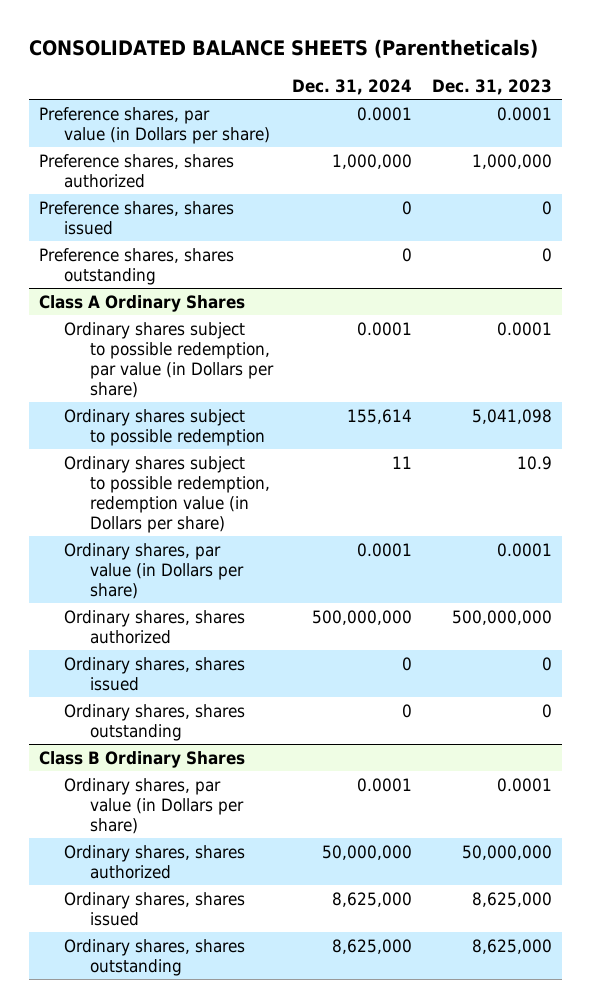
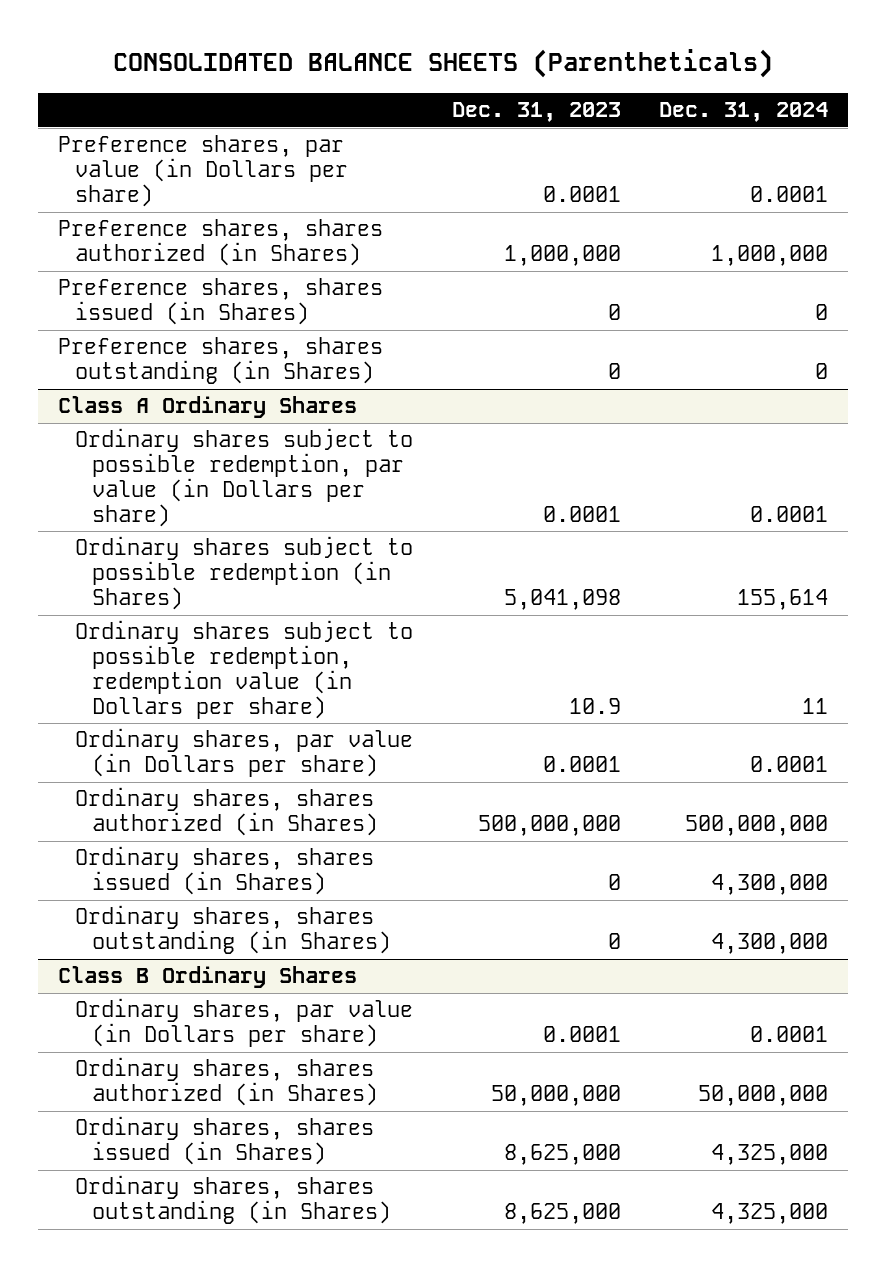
[39,153,235,188] Preference shares, shares authorized -> [57,219,383,267] Preference shares, shares authorized (in Shares)
[39,200,235,235] Preference shares, shares issued -> [57,278,383,326] Preference shares, shares issued (in Shares)
[39,247,235,285] Preference shares, shares outstanding -> [57,337,383,385] Preference shares, shares outstanding (in Shares)
[64,408,265,446] Ordinary shares subject to possible redemption -> [74,536,413,610] Ordinary shares subject to possible redemption (in Shares)
[64,609,246,644] Ordinary shares, shares authorized -> [74,787,378,837] Ordinary shares, shares authorized (in Shares)
[64,656,246,691] Ordinary shares, shares issued -> [74,846,374,896] Ordinary shares, shares issued (in Shares)
[402,656,413,671] 0 -> [711,874,829,896] 4,300,000
[64,703,246,741] Ordinary shares, shares outstanding -> [74,905,391,955] Ordinary shares, shares outstanding (in Shares)
[402,703,413,718] 0 -> [711,933,829,955] 4,300,000
[64,844,246,879] Ordinary shares, shares authorized -> [74,1057,378,1107] Ordinary shares, shares authorized (in Shares)
[64,891,246,926] Ordinary shares, shares issued -> [74,1116,374,1166] Ordinary shares, shares issued (in Shares)
[332,891,413,907] 8,625,000 -> [711,1144,829,1166] 4,325,000
[64,938,246,976] Ordinary shares, shares outstanding -> [74,1175,391,1225] Ordinary shares, shares outstanding (in Shares)
[332,938,413,954] 8,625,000 -> [711,1203,829,1225] 4,325,000

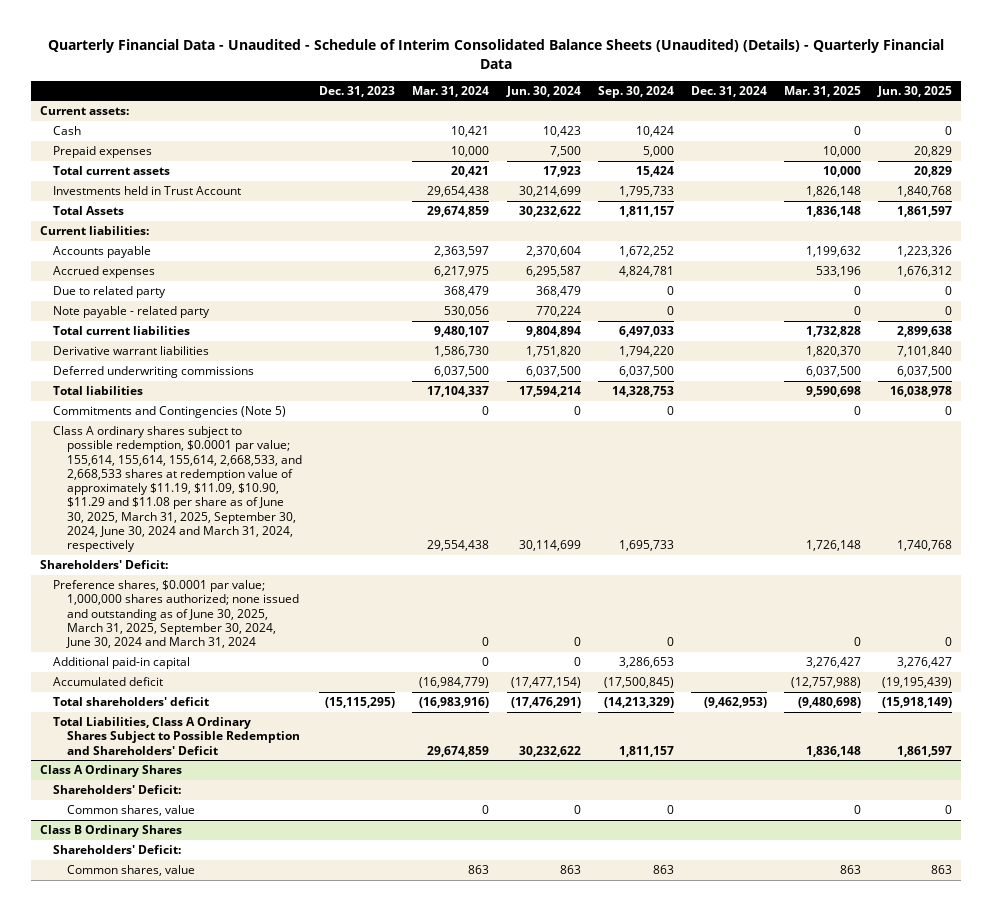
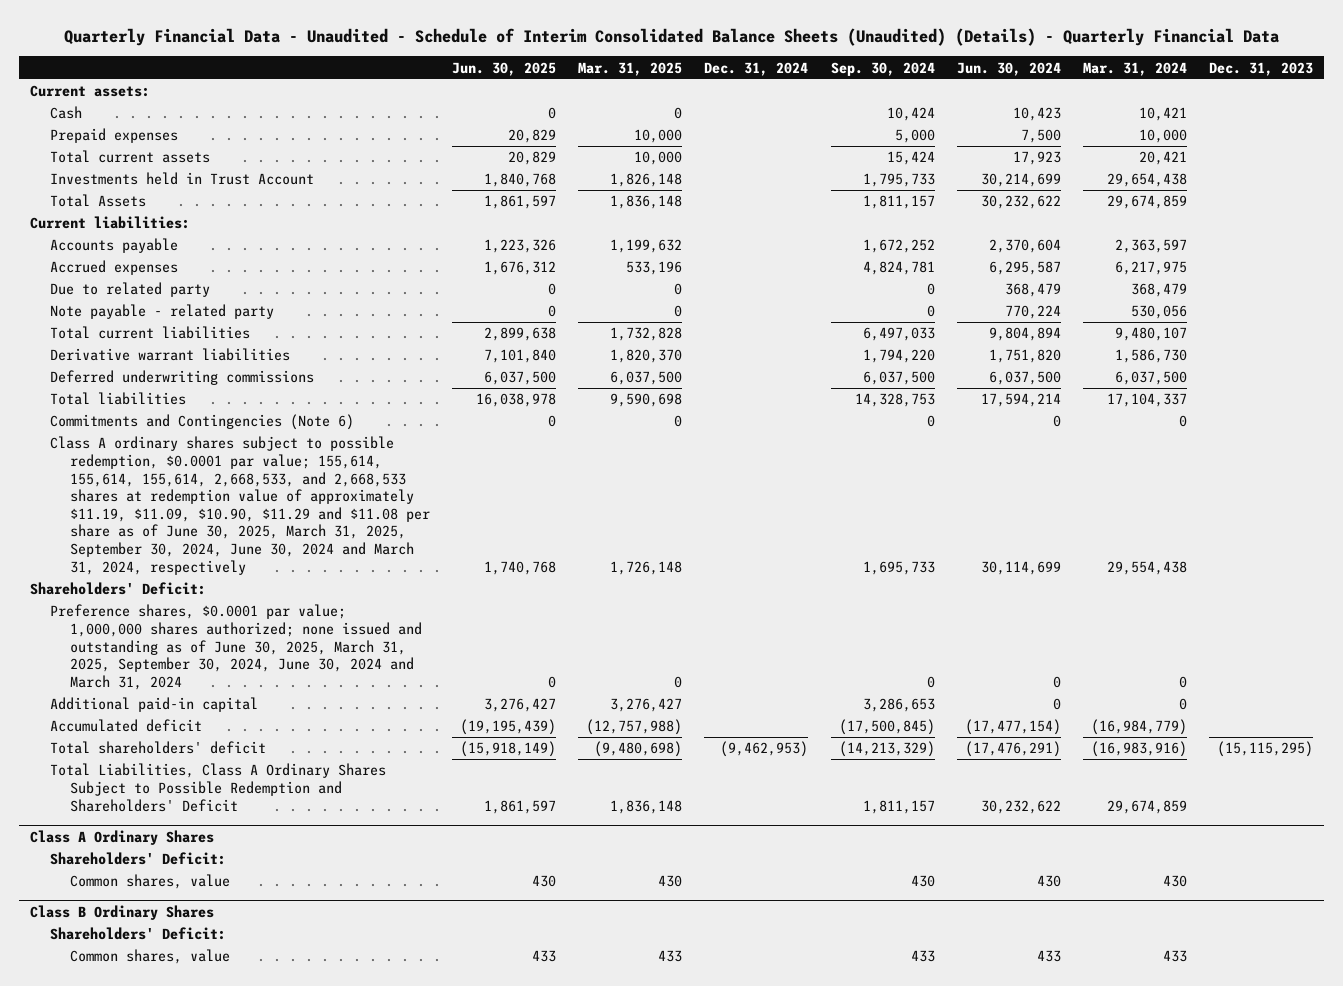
[53,406,287,419] Commitments and Contingencies (Note 5) -> [50,414,355,431] Commitments and Contingencies (Note 6)
[482,805,490,815] 0 -> [1162,875,1187,888] 430
[573,805,581,815] 0 -> [1036,875,1061,888] 430
[666,805,674,815] 0 -> [910,875,935,888] 430
[854,805,862,815] 0 -> [658,875,683,888] 430
[945,805,953,815] 0 -> [531,875,556,888] 430
[468,865,490,875] 863 -> [1162,950,1187,963] 433
[559,865,581,875] 863 -> [1036,950,1061,963] 433
[652,865,674,875] 863 -> [910,950,935,963] 433
[840,865,862,875] 863 -> [658,950,683,963] 433
[931,865,953,875] 863 -> [531,950,556,963] 433

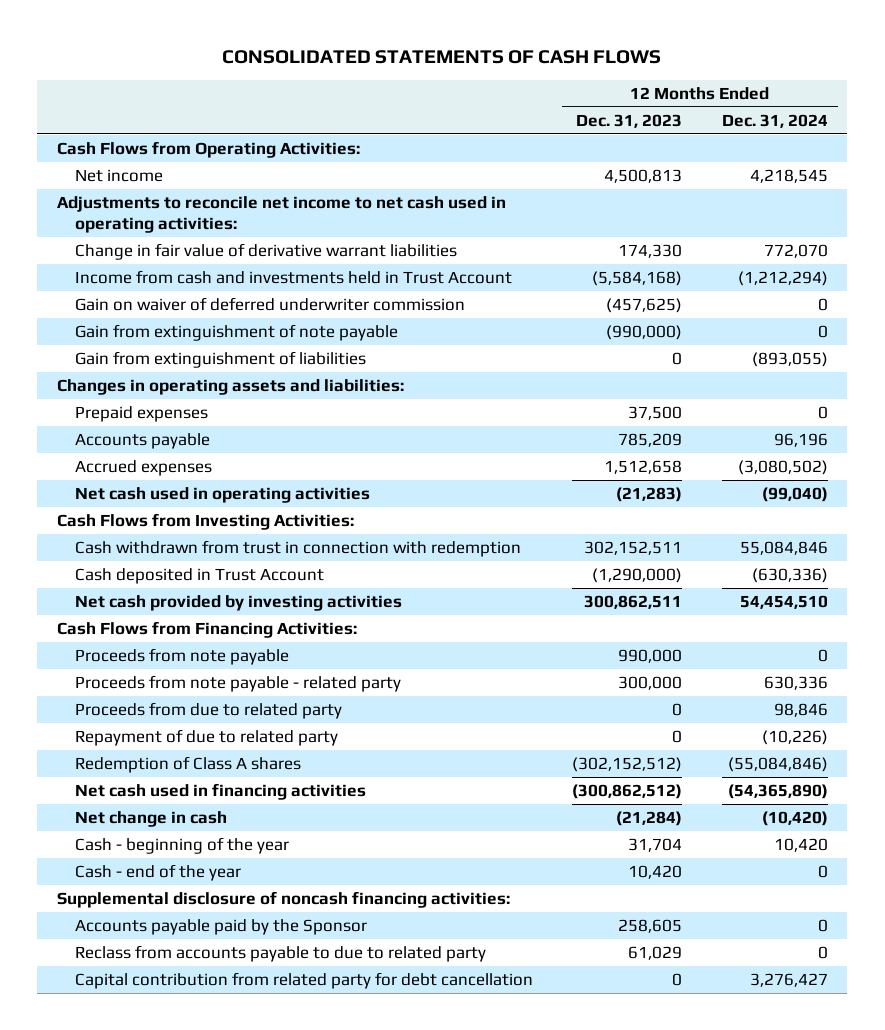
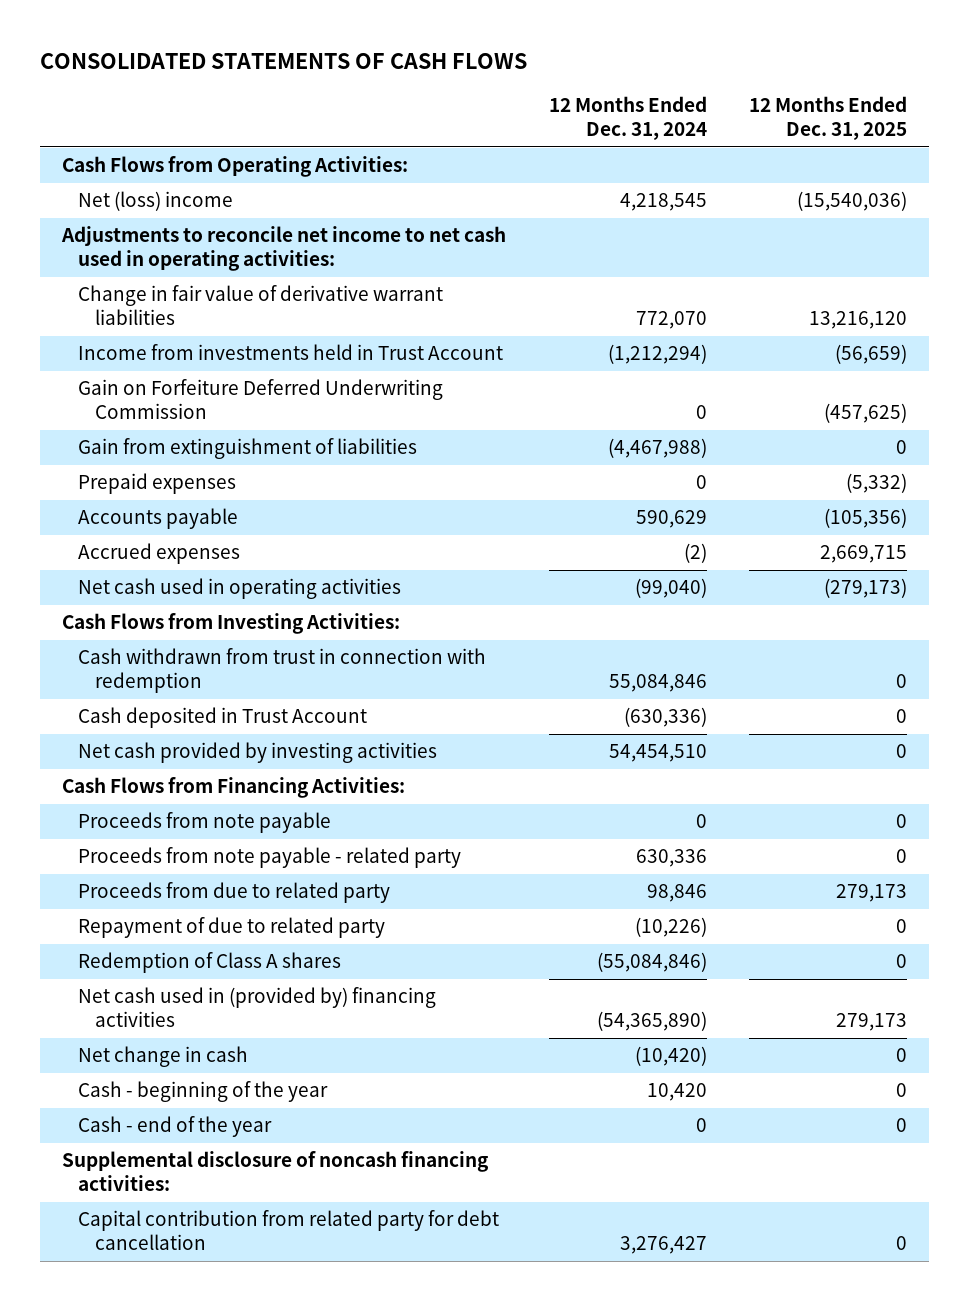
[576,113,683,128] Dec. 31, 2023 -> none
none -> [749,96,908,141] 12 Months Ended Dec. 31, 2025
[74,168,163,182] Net income -> [78,191,234,212] Net (loss) income
[74,296,465,311] Gain on waiver of deferred underwriter commission -> none
[74,350,366,368] Gain from extinguishment of liabilities -> none
[57,378,405,395] Changes in operating assets and liabilities: -> none
[74,269,512,284] Income from cash and investments held in Trust Account -> [78,344,504,361] Income from investments held in Trust Account
none -> [78,379,444,420] Gain on Forfeiture Deferred Underwriting Commission
[74,323,398,341] Gain from extinguishment of note payable -> [78,438,418,460] Gain from extinguishment of liabilities
[817,324,828,338] 0 -> [607,438,707,459] (4,467,988)
[773,432,828,447] 96,196 -> [635,510,707,529] 590,629
[737,459,828,475] (3,080,502) -> [683,543,707,564] (2)
[74,782,366,800] Net cash used in financing activities -> [78,987,437,1028] Net cash used in (provided by) financing activities
[74,918,367,935] Accounts payable paid by the Sponsor -> none
[74,944,486,962] Reclass from accounts payable to due to related party -> none

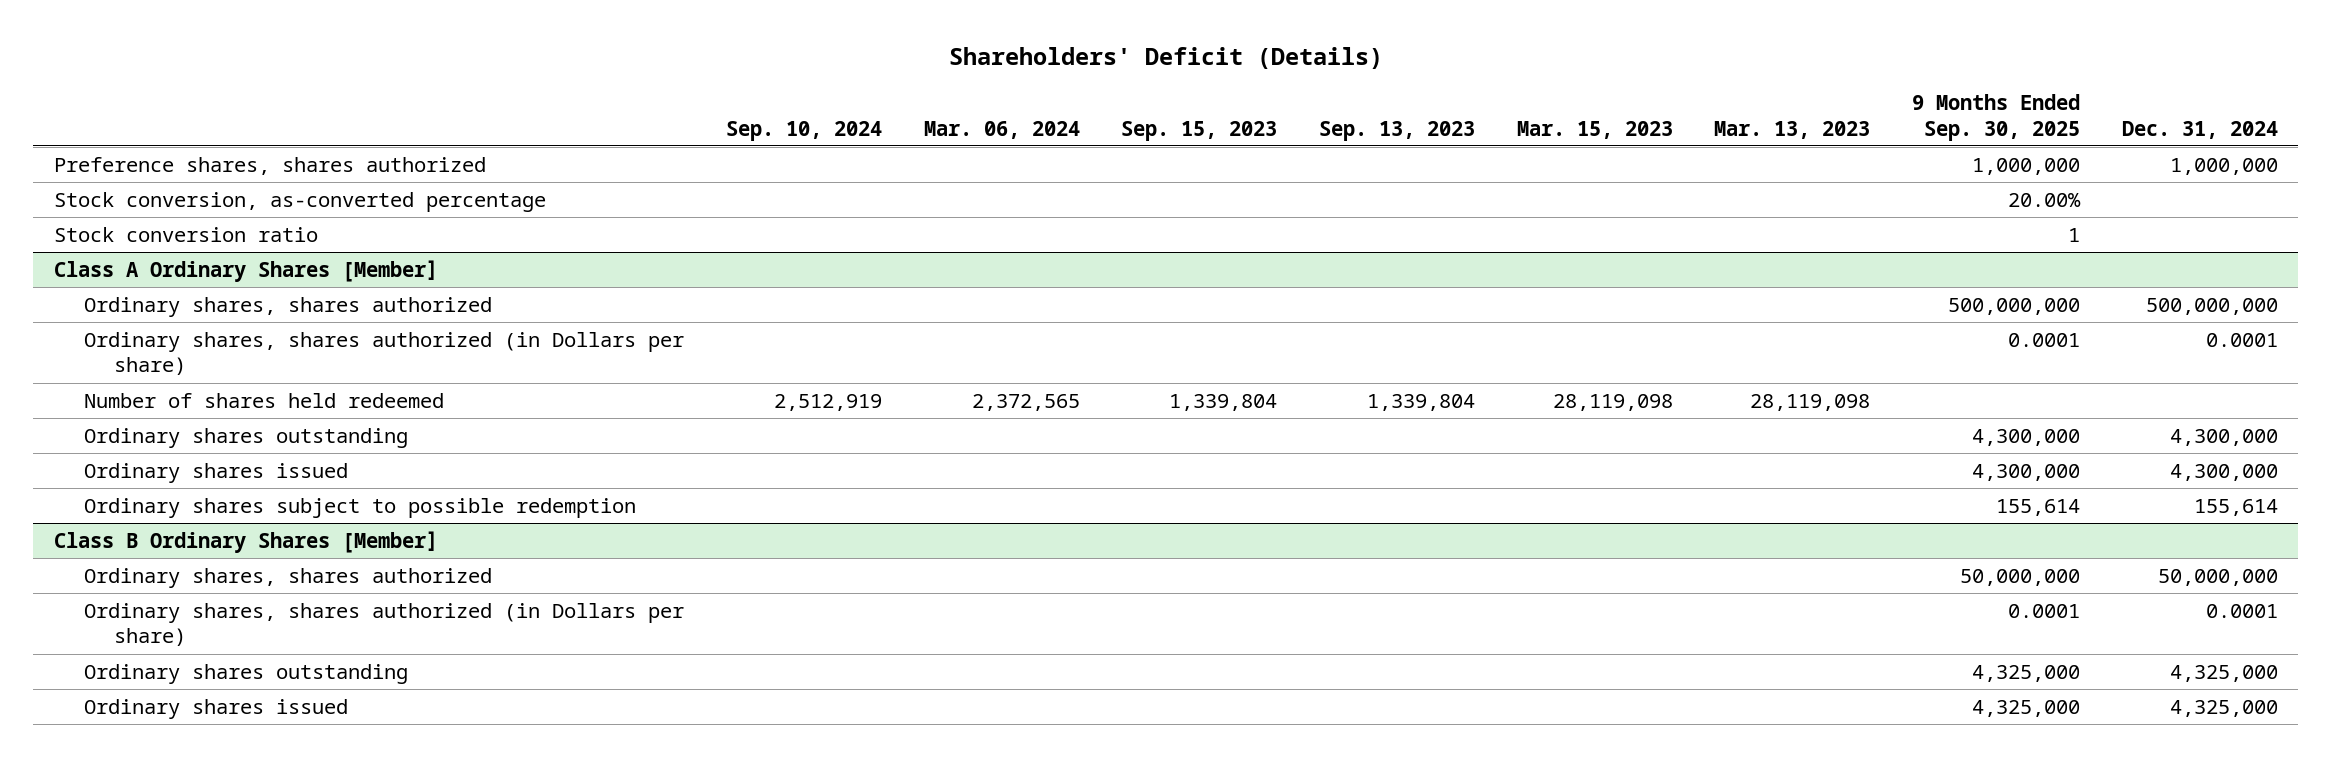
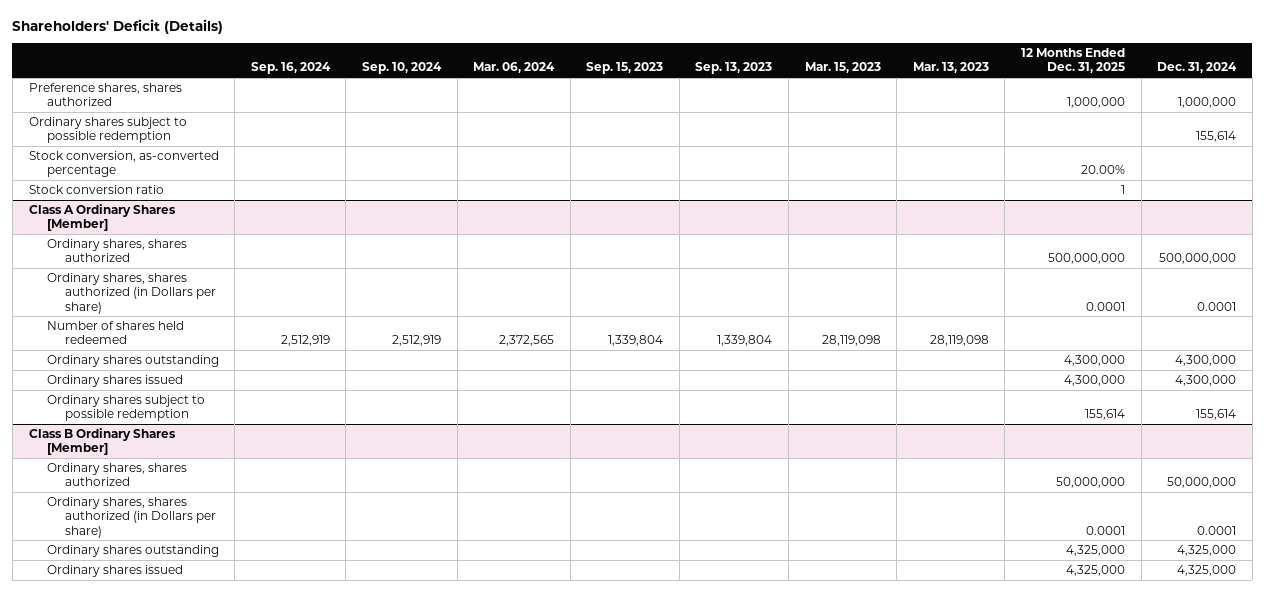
[1911,94,2080,141] 9 Months Ended Sep. 30, 2025 -> none
none -> [250,62,331,75] Sep. 16, 2024
none -> [1021,47,1126,74] 12 Months Ended Dec. 31, 2025
none -> [28,117,187,144] Ordinary shares subject to possible redemption

